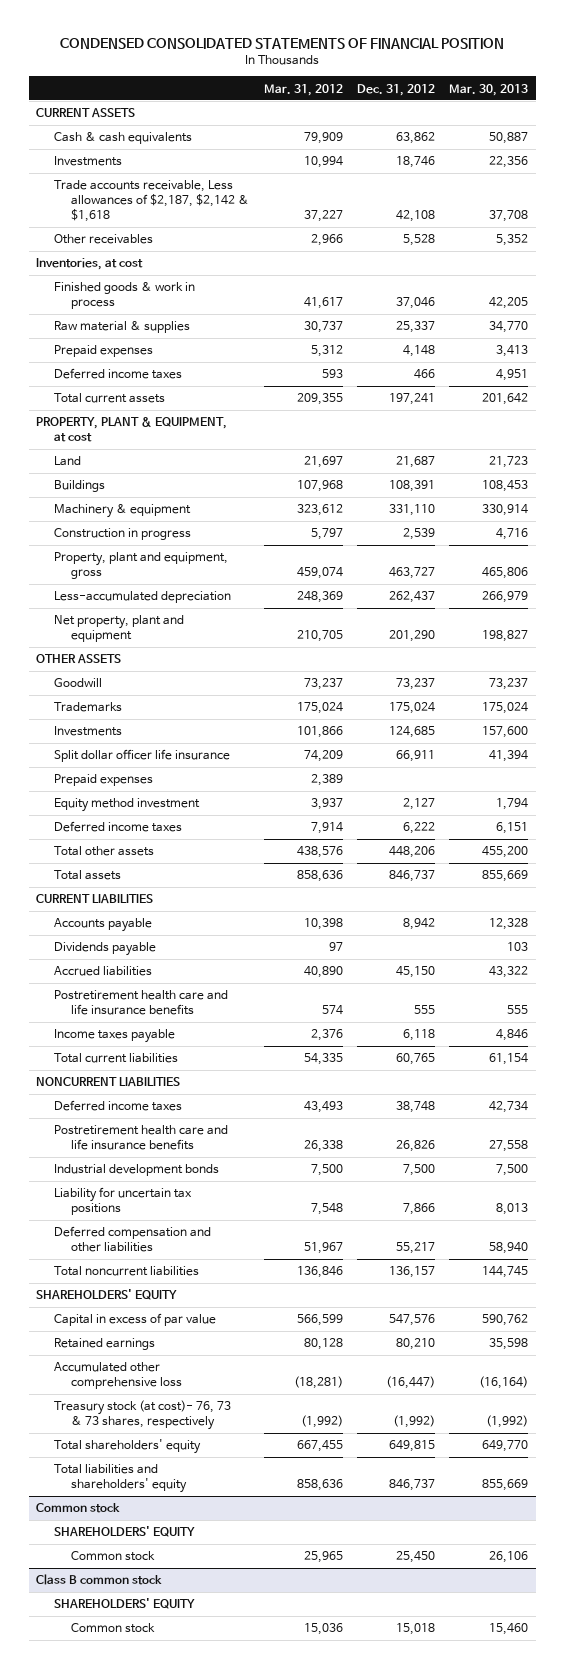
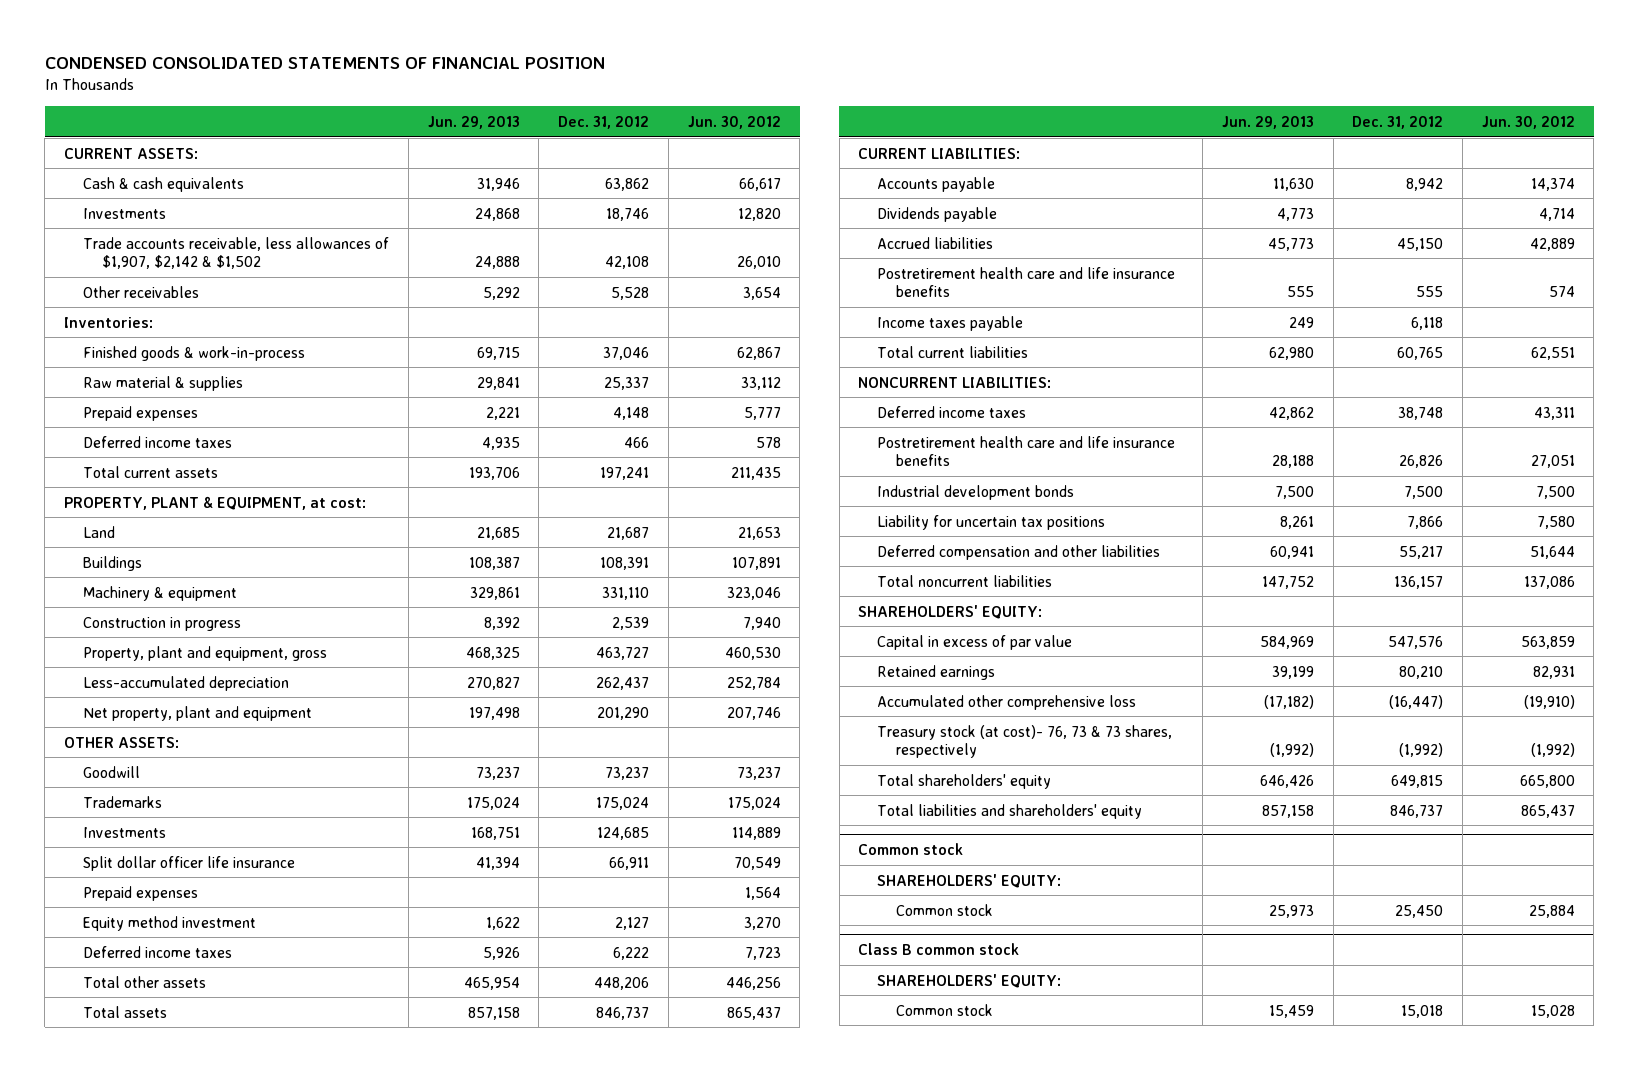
[263,83,343,96] Mar. 31, 2012 -> none
[449,83,529,96] Mar. 30, 2013 -> none
none -> [427,115,520,129] Jun. 29, 2013
none -> [687,115,781,129] Jun. 30, 2012
[35,108,135,119] CURRENT ASSETS -> [64,147,199,159] CURRENT ASSETS:
[53,180,250,223] Trade accounts receivable, Less allowances of $2,187, $2,142 & $1,618 -> [83,236,390,269] Trade accounts receivable, less allowances of $1,907, $2,142 & $1,502
[35,258,143,271] Inventories, at cost -> [64,316,154,328] Inventories:
[53,282,195,310] Finished goods & work in process -> [83,345,306,361] Finished goods & work-in-process
[35,417,227,443] PROPERTY, PLANT & EQUIPMENT, at cost -> [64,495,367,510] PROPERTY, PLANT & EQUIPMENT, at cost:
[35,654,121,665] OTHER ASSETS -> [64,736,180,748] OTHER ASSETS:
[35,894,153,905] CURRENT LIABILITIES -> [858,147,1021,159] CURRENT LIABILITIES:
[35,1077,180,1088] NONCURRENT LIABILITIES -> [858,376,1052,388] NONCURRENT LIABILITIES:
[35,1289,177,1301] SHAREHOLDERS' EQUITY -> [858,604,1043,619] SHAREHOLDERS' EQUITY:
[53,1526,195,1538] SHAREHOLDERS' EQUITY -> [877,873,1062,888] SHAREHOLDERS' EQUITY:
[53,1598,195,1610] SHAREHOLDERS' EQUITY -> [877,973,1062,988] SHAREHOLDERS' EQUITY:

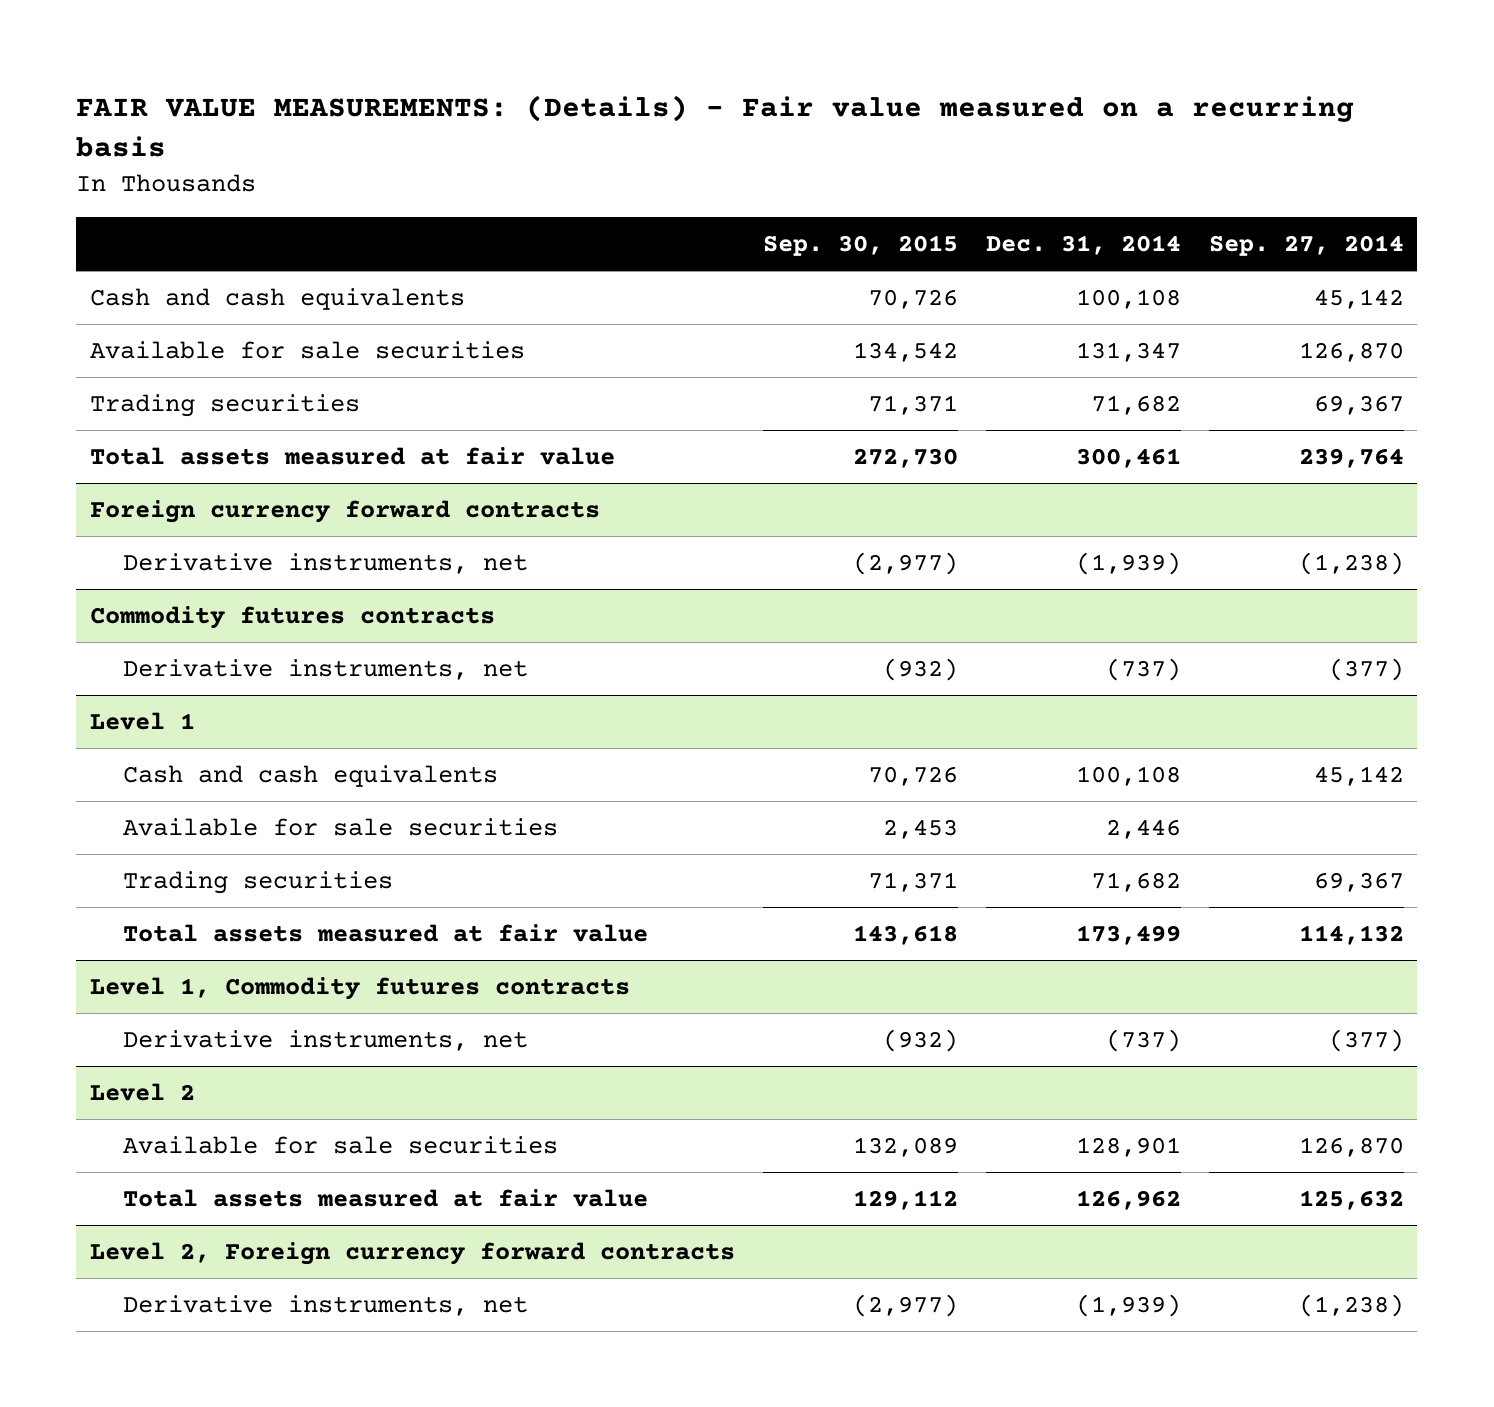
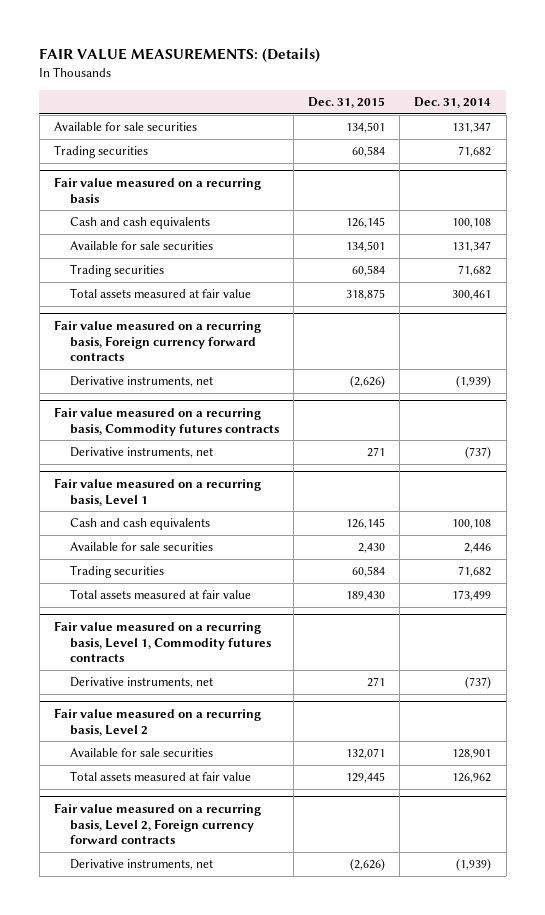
[76,95,1355,158] FAIR VALUE MEASUREMENTS: (Details) - Fair value measured on a recurring basis -> [39,48,321,64] FAIR VALUE MEASUREMENTS: (Details)
[763,234,959,256] Sep. 30, 2015 -> none
[1208,234,1404,256] Sep. 27, 2014 -> none
none -> [308,97,386,109] Dec. 31, 2015
none -> [53,122,197,132] Available for sale securities
none -> [53,145,148,159] Trading securities
none -> [53,176,261,204] Fair value measured on a recurring basis
[90,500,601,524] Foreign currency forward contracts -> none
none -> [53,319,261,362] Fair value measured on a recurring basis, Foreign currency forward contracts
[90,606,496,630] Commodity futures contracts -> none
none -> [53,406,279,436] Fair value measured on a recurring basis, Commodity futures contracts
[90,712,196,731] Level 1 -> none
none -> [53,477,261,506] Fair value measured on a recurring basis, Level 1
[90,977,631,1001] Level 1, Commodity futures contracts -> none
none -> [53,620,271,663] Fair value measured on a recurring basis, Level 1, Commodity futures contracts
[90,1083,196,1102] Level 2 -> none
none -> [53,707,261,736] Fair value measured on a recurring basis, Level 2
[90,1242,736,1266] Level 2, Foreign currency forward contracts -> none
none -> [53,802,261,845] Fair value measured on a recurring basis, Level 2, Foreign currency forward contracts

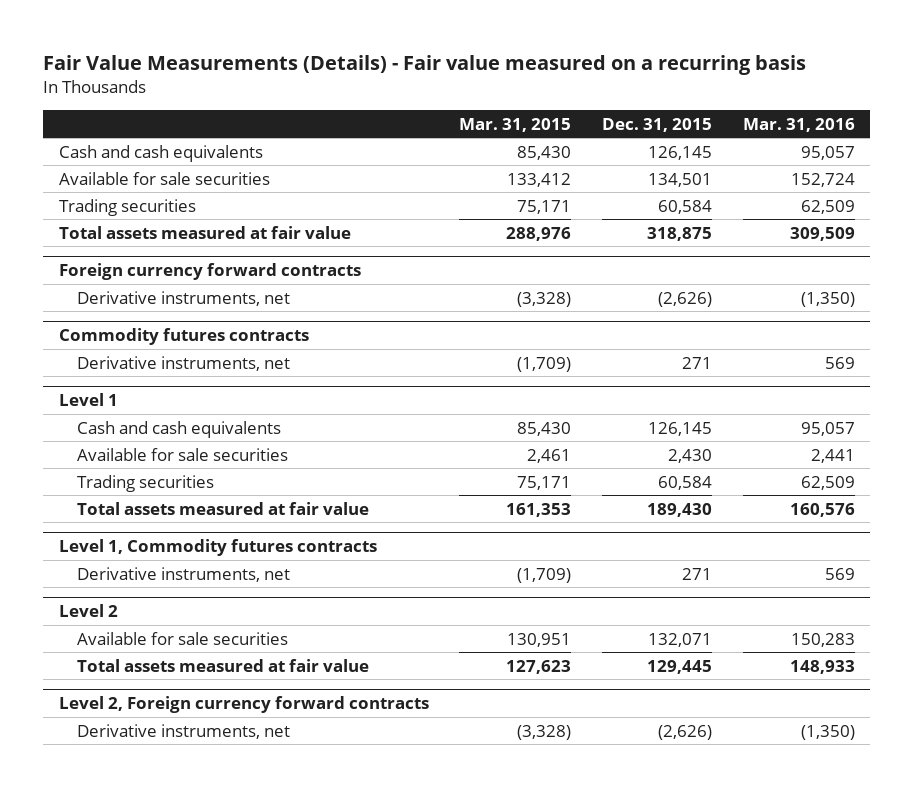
[39,48,321,64] FAIR VALUE MEASUREMENTS: (Details) -> [43,54,807,75] Fair Value Measurements (Details) - Fair value measured on a recurring basis
[414,97,492,109] Dec. 31, 2014 -> none
none -> [459,117,572,132] Mar. 31, 2015
none -> [742,117,855,132] Mar. 31, 2016
[53,122,197,132] Available for sale securities -> none
[53,145,148,159] Trading securities -> none
[53,176,261,204] Fair value measured on a recurring basis -> none
[53,319,261,362] Fair value measured on a recurring basis, Foreign currency forward contracts -> none
none -> [58,262,361,280] Foreign currency forward contracts
[53,406,279,436] Fair value measured on a recurring basis, Commodity futures contracts -> none
none -> [58,327,309,345] Commodity futures contracts
[53,477,261,506] Fair value measured on a recurring basis, Level 1 -> none
none -> [58,392,118,406] Level 1
[53,620,271,663] Fair value measured on a recurring basis, Level 1, Commodity futures contracts -> none
none -> [58,538,377,556] Level 1, Commodity futures contracts
[53,707,261,736] Fair value measured on a recurring basis, Level 2 -> none
none -> [58,603,118,617] Level 2
[53,802,261,845] Fair value measured on a recurring basis, Level 2, Foreign currency forward contracts -> none
none -> [58,695,429,713] Level 2, Foreign currency forward contracts

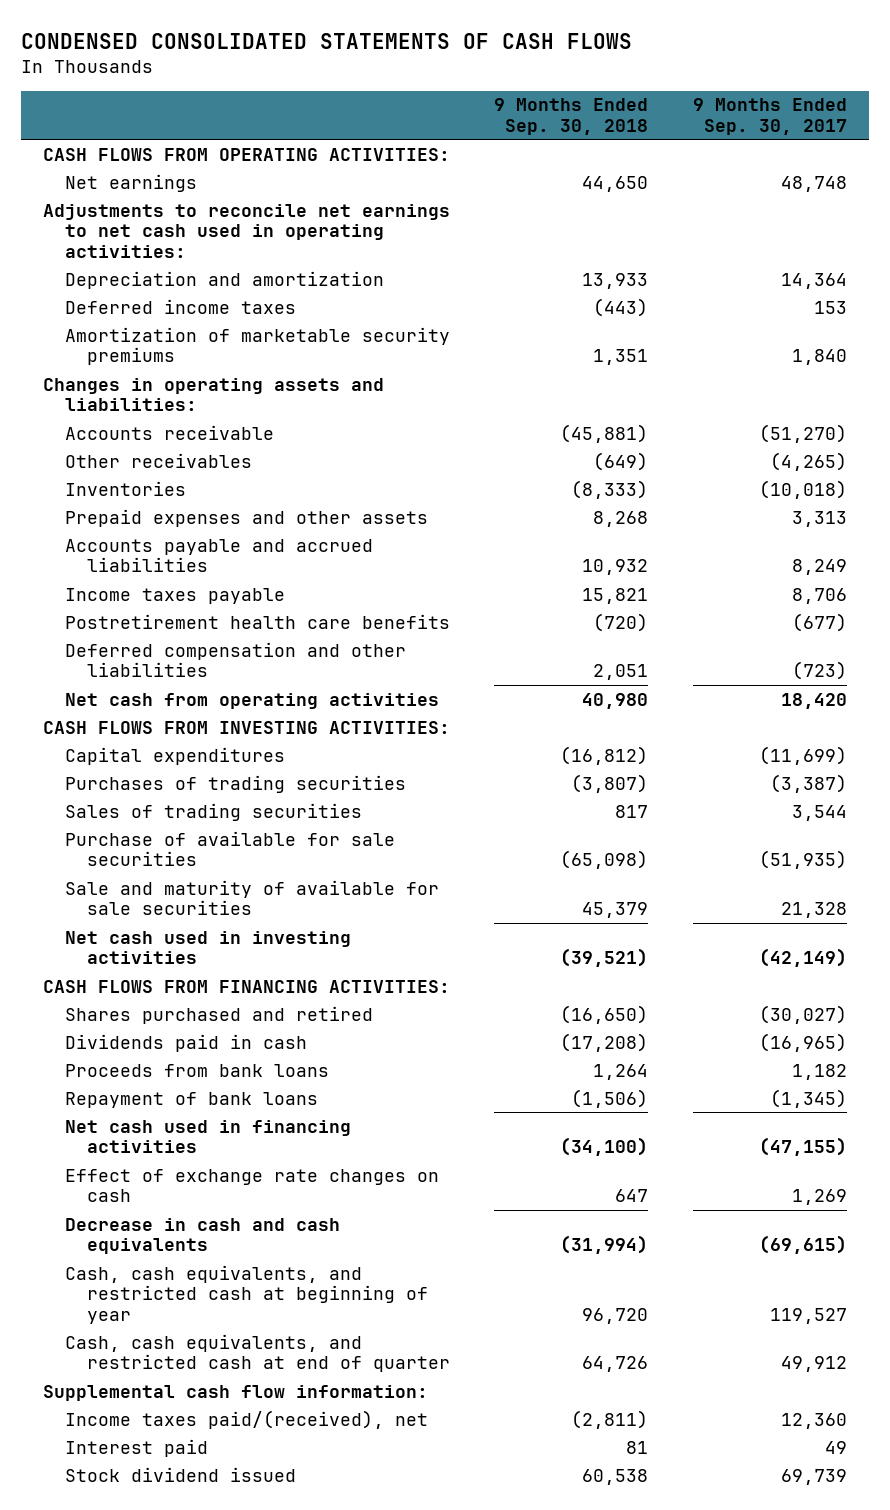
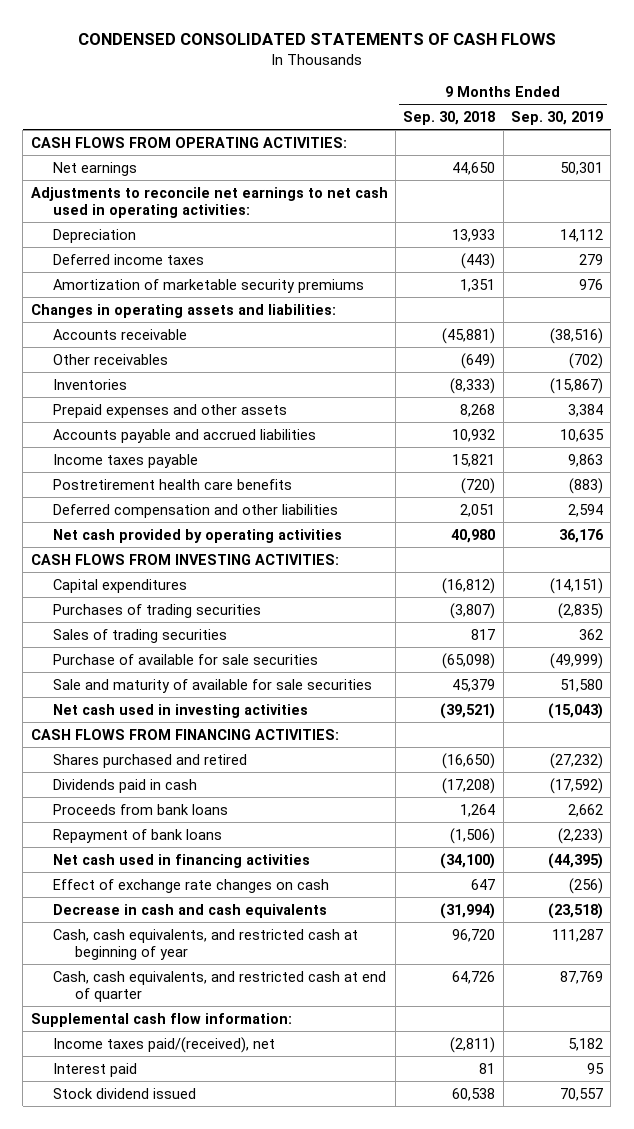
[692,98,847,136] 9 Months Ended Sep. 30, 2017 -> none
none -> [511,110,604,125] Sep. 30, 2019
[64,270,384,289] Depreciation and amortization -> [52,228,136,243] Depreciation
[64,692,439,709] Net cash from operating activities -> [52,528,342,543] Net cash provided by operating activities

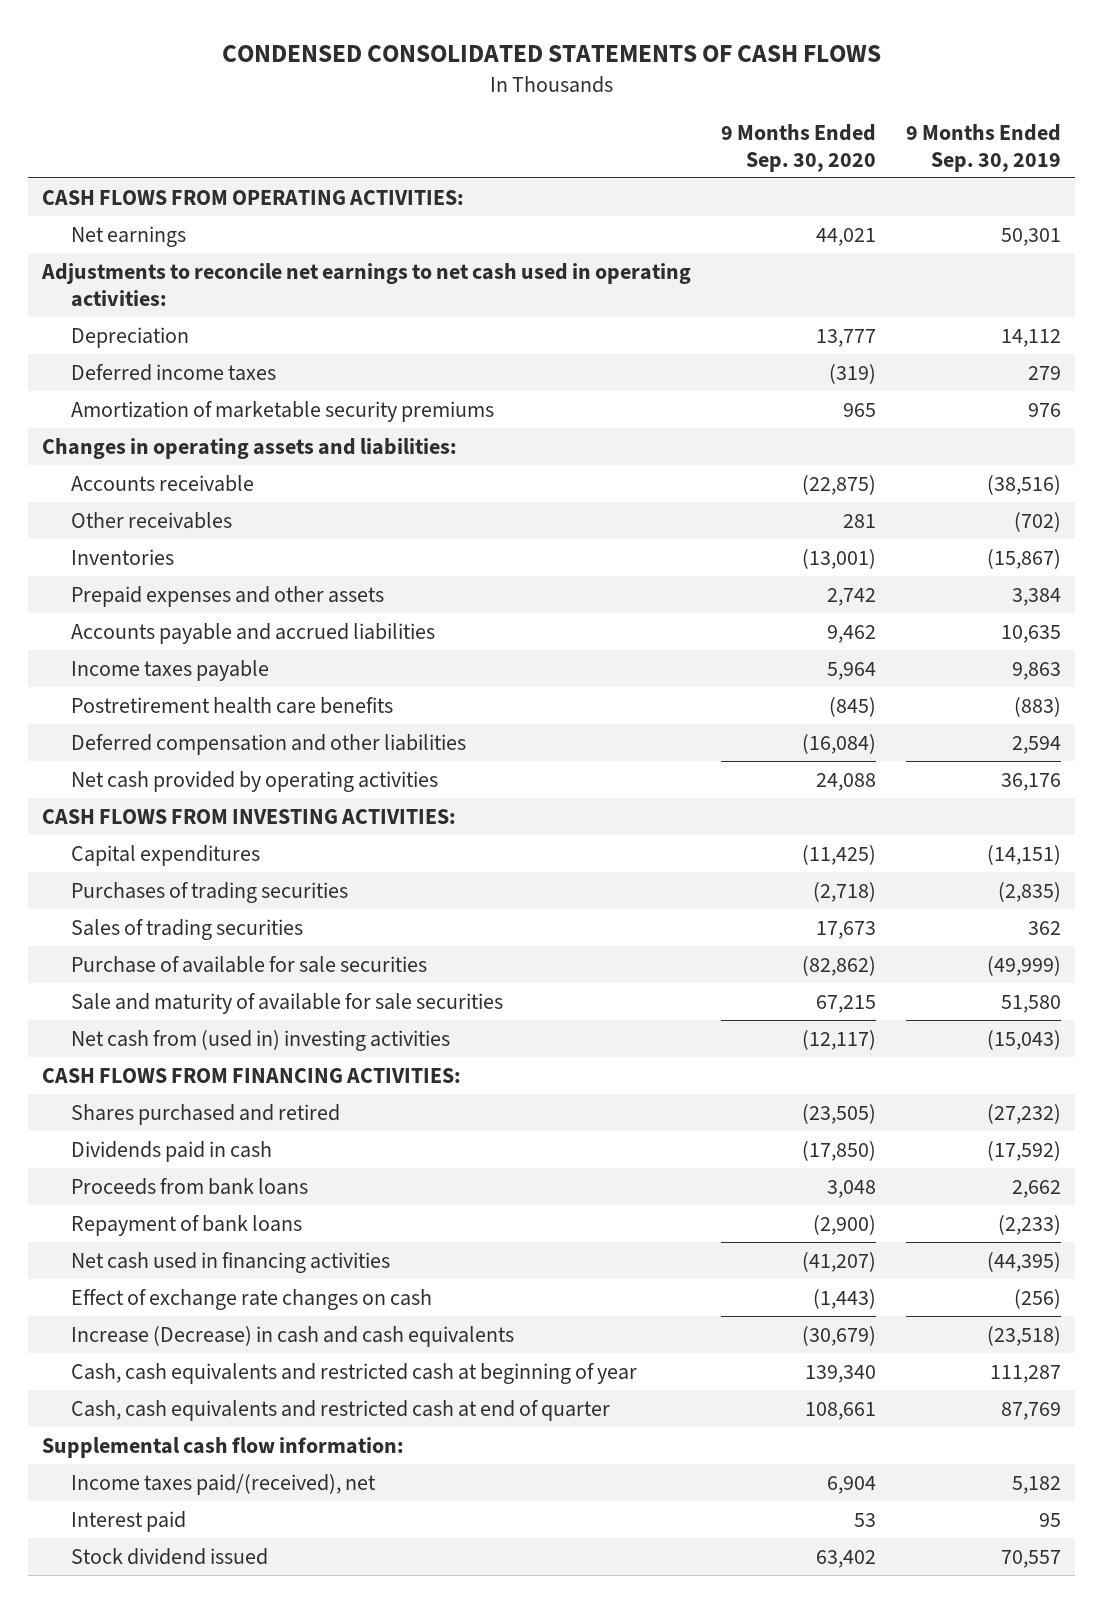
[403,110,496,125] Sep. 30, 2018 -> none
none -> [721,123,877,172] 9 Months Ended Sep. 30, 2020
[52,703,308,718] Net cash used in investing activities -> [71,1029,451,1051] Net cash from (used in) investing activities
[52,903,327,918] Decrease in cash and cash equivalents -> [71,1325,515,1347] Increase (Decrease) in cash and cash equivalents
[52,928,358,960] Cash, cash equivalents, and restricted cash at beginning of year -> [71,1362,638,1384] Cash, cash equivalents and restricted cash at beginning of year
[52,970,386,1002] Cash, cash equivalents, and restricted cash at end of quarter -> [71,1399,611,1421] Cash, cash equivalents and restricted cash at end of quarter

